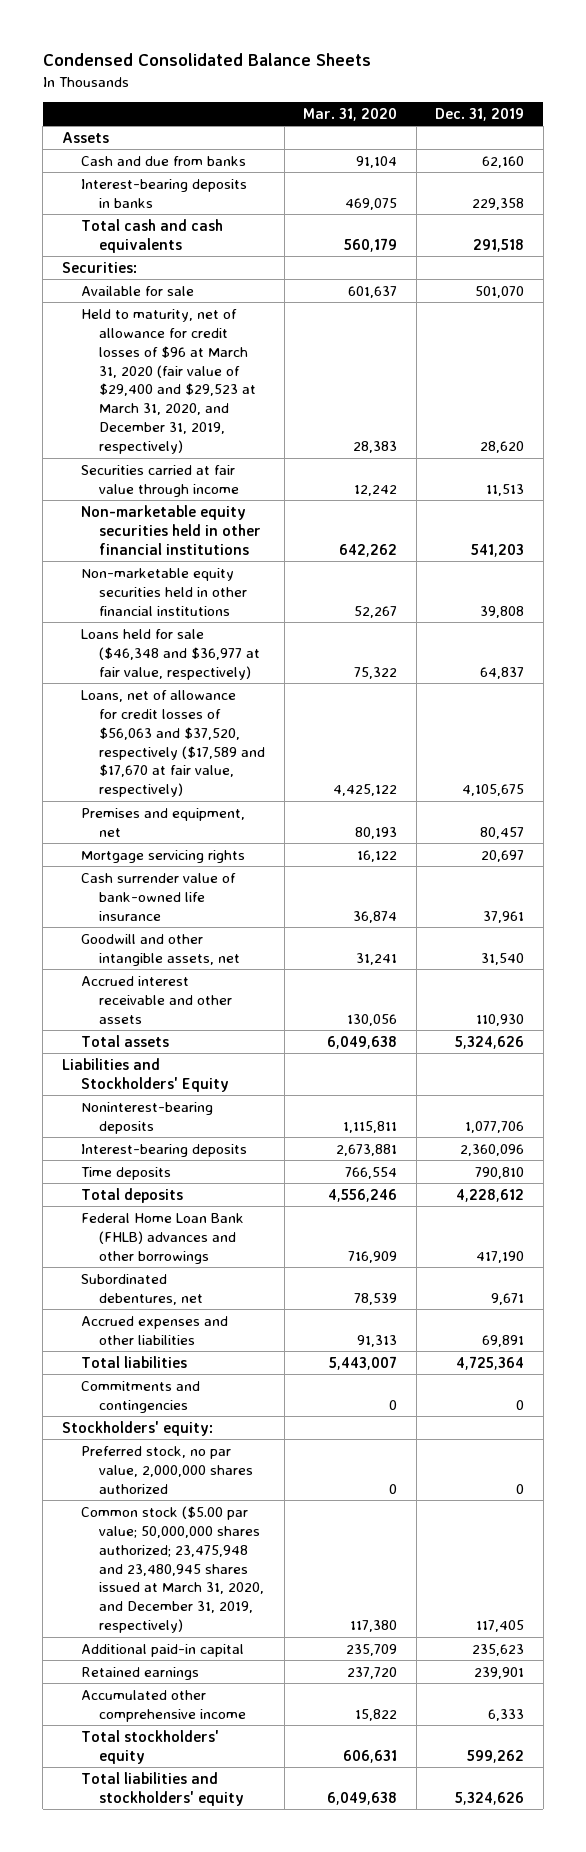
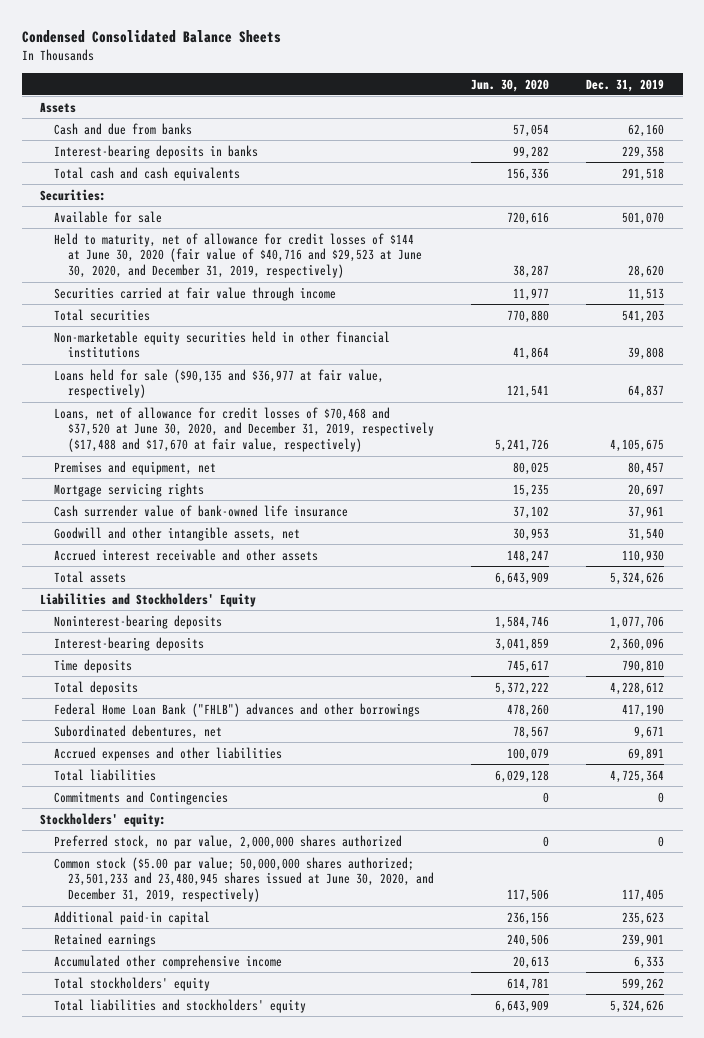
[303,107,398,121] Mar. 31, 2020 -> none
none -> [470,78,549,92] Jun. 30, 2020
[80,308,257,455] Held to maturity, net of allowance for credit losses of $96 at March 31, 2020 (fair value of $29,400 and $29,523 at March 31, 2020, and December 31, 2019, respectively) -> [54,232,422,279] Held to maturity, net of allowance for credit losses of $144 at June 30, 2020 (fair value of $40,716 and $29,523 at June 30, 2020, and December 31, 2019, respectively)
[80,504,262,555] Non-marketable equity securities held in other financial institutions -> [54,308,151,321] Total securities
[80,628,261,680] Loans held for sale ($46,348 and $36,977 at fair value, respectively) -> [54,368,385,399] Loans held for sale ($90,135 and $36,977 at fair value, respectively)
[80,689,266,798] Loans, net of allowance for credit losses of $56,063 and $37,520, respectively ($17,589 and $17,670 at fair value, respectively) -> [54,406,434,453] Loans, net of allowance for credit losses of $70,468 and $37,520 at June 30, 2020, and December 31, 2019, respectively ($17,488 and $17,670 at fair value, respectively)
[80,1212,244,1264] Federal Home Loan Bank (FHLB) advances and other borrowings -> [54,702,421,717] Federal Home Loan Bank ("FHLB") advances and other borrowings
[80,1380,200,1413] Commitments and contingencies -> [54,790,229,805] Commitments and Contingencies
[80,1505,265,1634] Common stock ($5.00 par value; 50,000,000 shares authorized; 23,475,948 and 23,480,945 shares issued at March 31, 2020, and December 31, 2019, respectively) -> [54,856,434,903] Common stock ($5.00 par value; 50,000,000 shares authorized; 23,501,233 and 23,480,945 shares issued at June 30, 2020, and December 31, 2019, respectively)

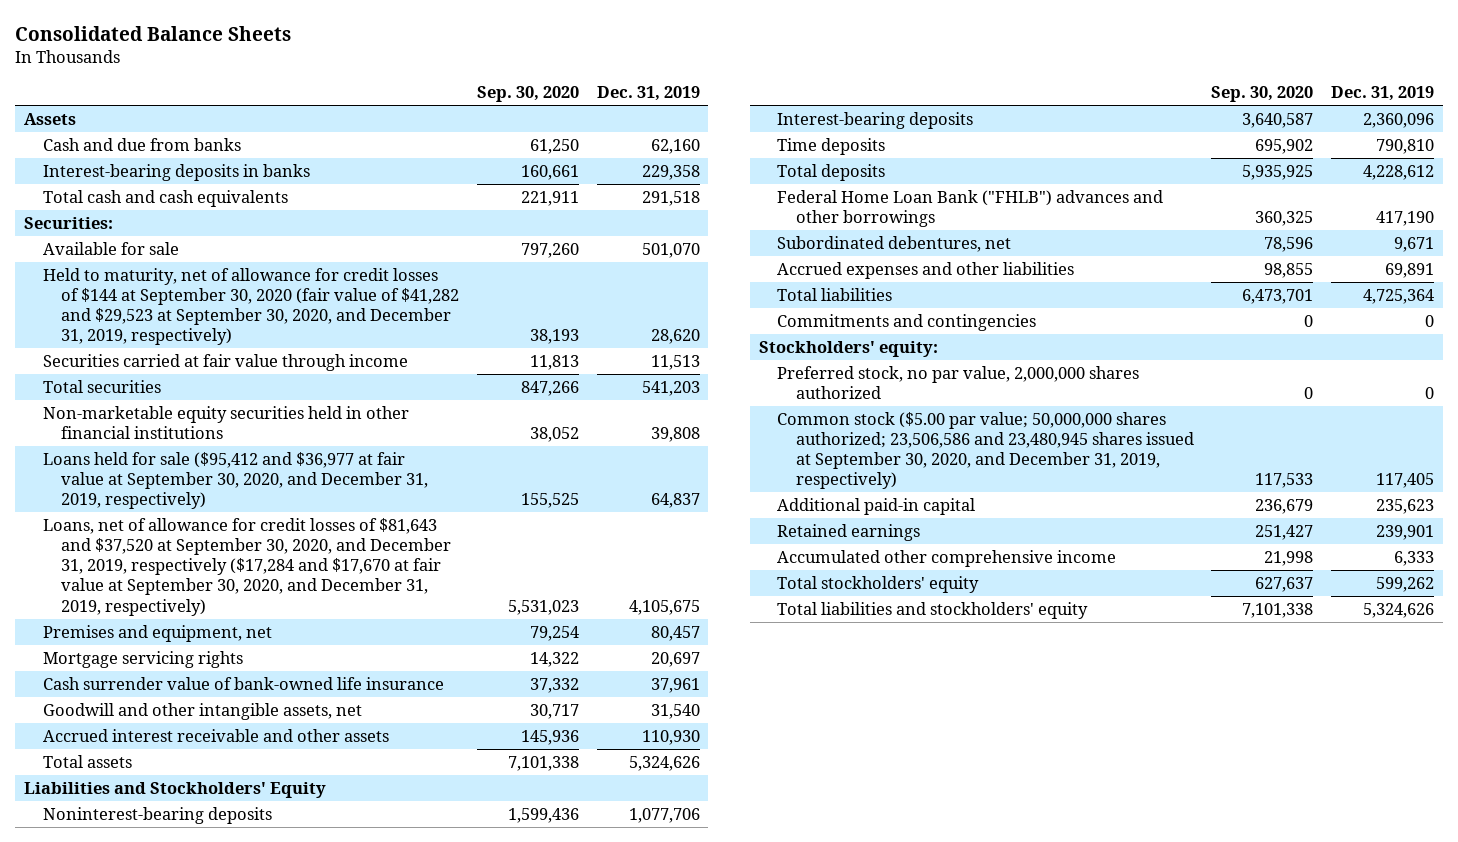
[21,30,281,44] Condensed Consolidated Balance Sheets -> [15,25,292,41] Consolidated Balance Sheets
[470,78,549,92] Jun. 30, 2020 -> none
none -> [476,86,579,103] Sep. 30, 2020
[54,232,422,279] Held to maturity, net of allowance for credit losses of $144 at June 30, 2020 (fair value of $40,716 and $29,523 at June 30, 2020, and December 31, 2019, respectively) -> [42,267,460,346] Held to maturity, net of allowance for credit losses of $144 at September 30, 2020 (fair value of $41,282 and $29,523 at September 30, 2020, and December 31, 2019, respectively)
[54,368,385,399] Loans held for sale ($90,135 and $36,977 at fair value, respectively) -> [42,451,429,510] Loans held for sale ($95,412 and $36,977 at fair value at September 30, 2020, and December 31, 2019, respectively)
[54,406,434,453] Loans, net of allowance for credit losses of $70,468 and $37,520 at June 30, 2020, and December 31, 2019, respectively ($17,488 and $17,670 at fair value, respectively) -> [42,517,452,616] Loans, net of allowance for credit losses of $81,643 and $37,520 at September 30, 2020, and December 31, 2019, respectively ($17,284 and $17,670 at fair value at September 30, 2020, and December 31, 2019, respectively)
[54,790,229,805] Commitments and Contingencies -> [777,313,1037,331] Commitments and contingencies
[54,856,434,903] Common stock ($5.00 par value; 50,000,000 shares authorized; 23,501,233 and 23,480,945 shares issued at June 30, 2020, and December 31, 2019, respectively) -> [777,411,1194,490] Common stock ($5.00 par value; 50,000,000 shares authorized; 23,506,586 and 23,480,945 shares issued at September 30, 2020, and December 31, 2019, respectively)

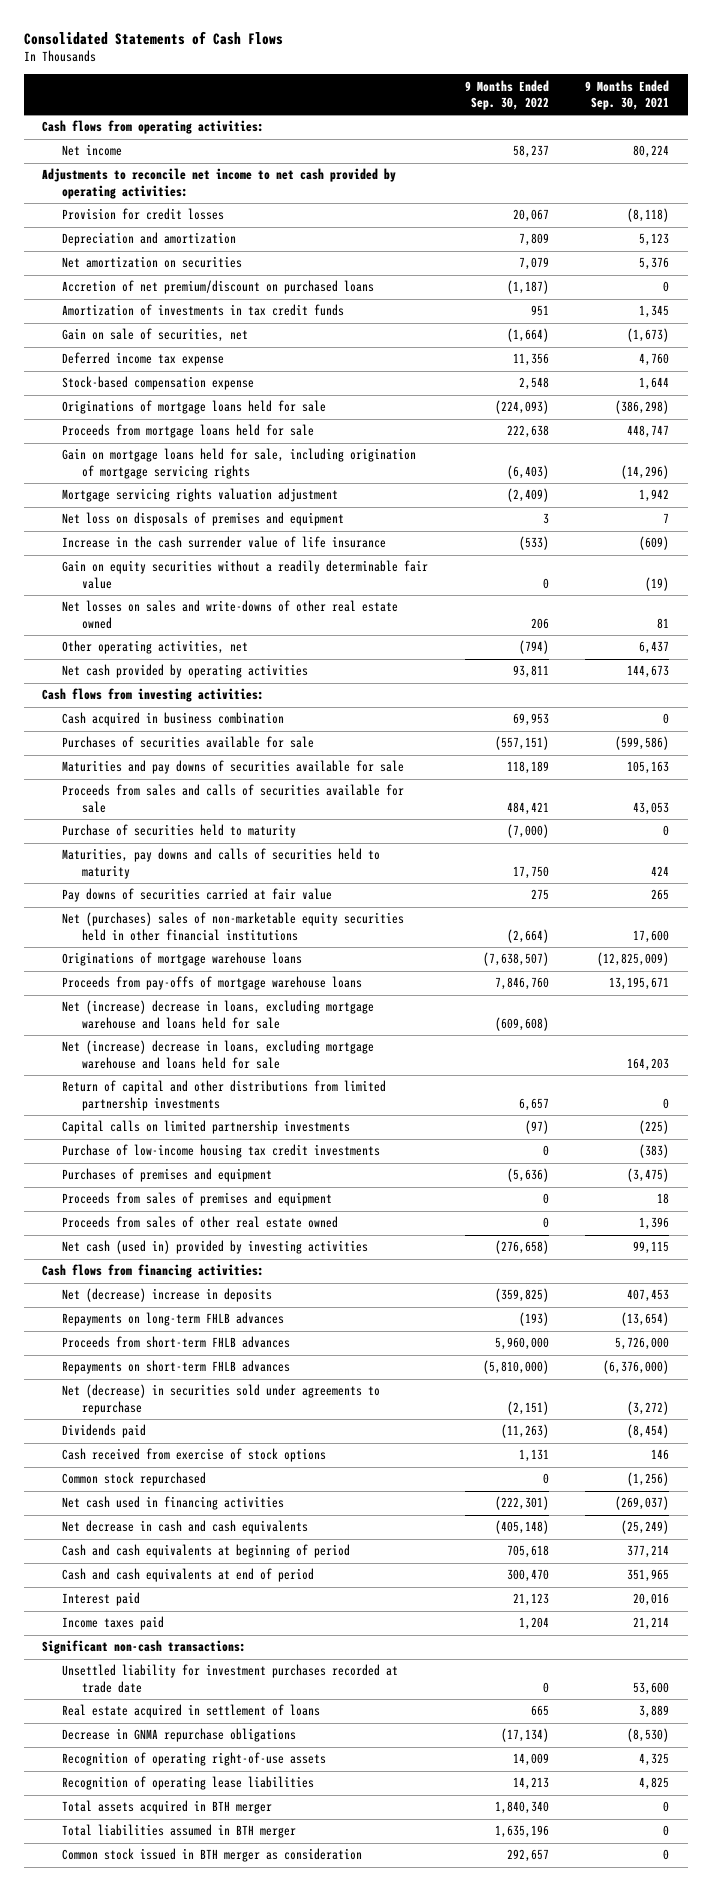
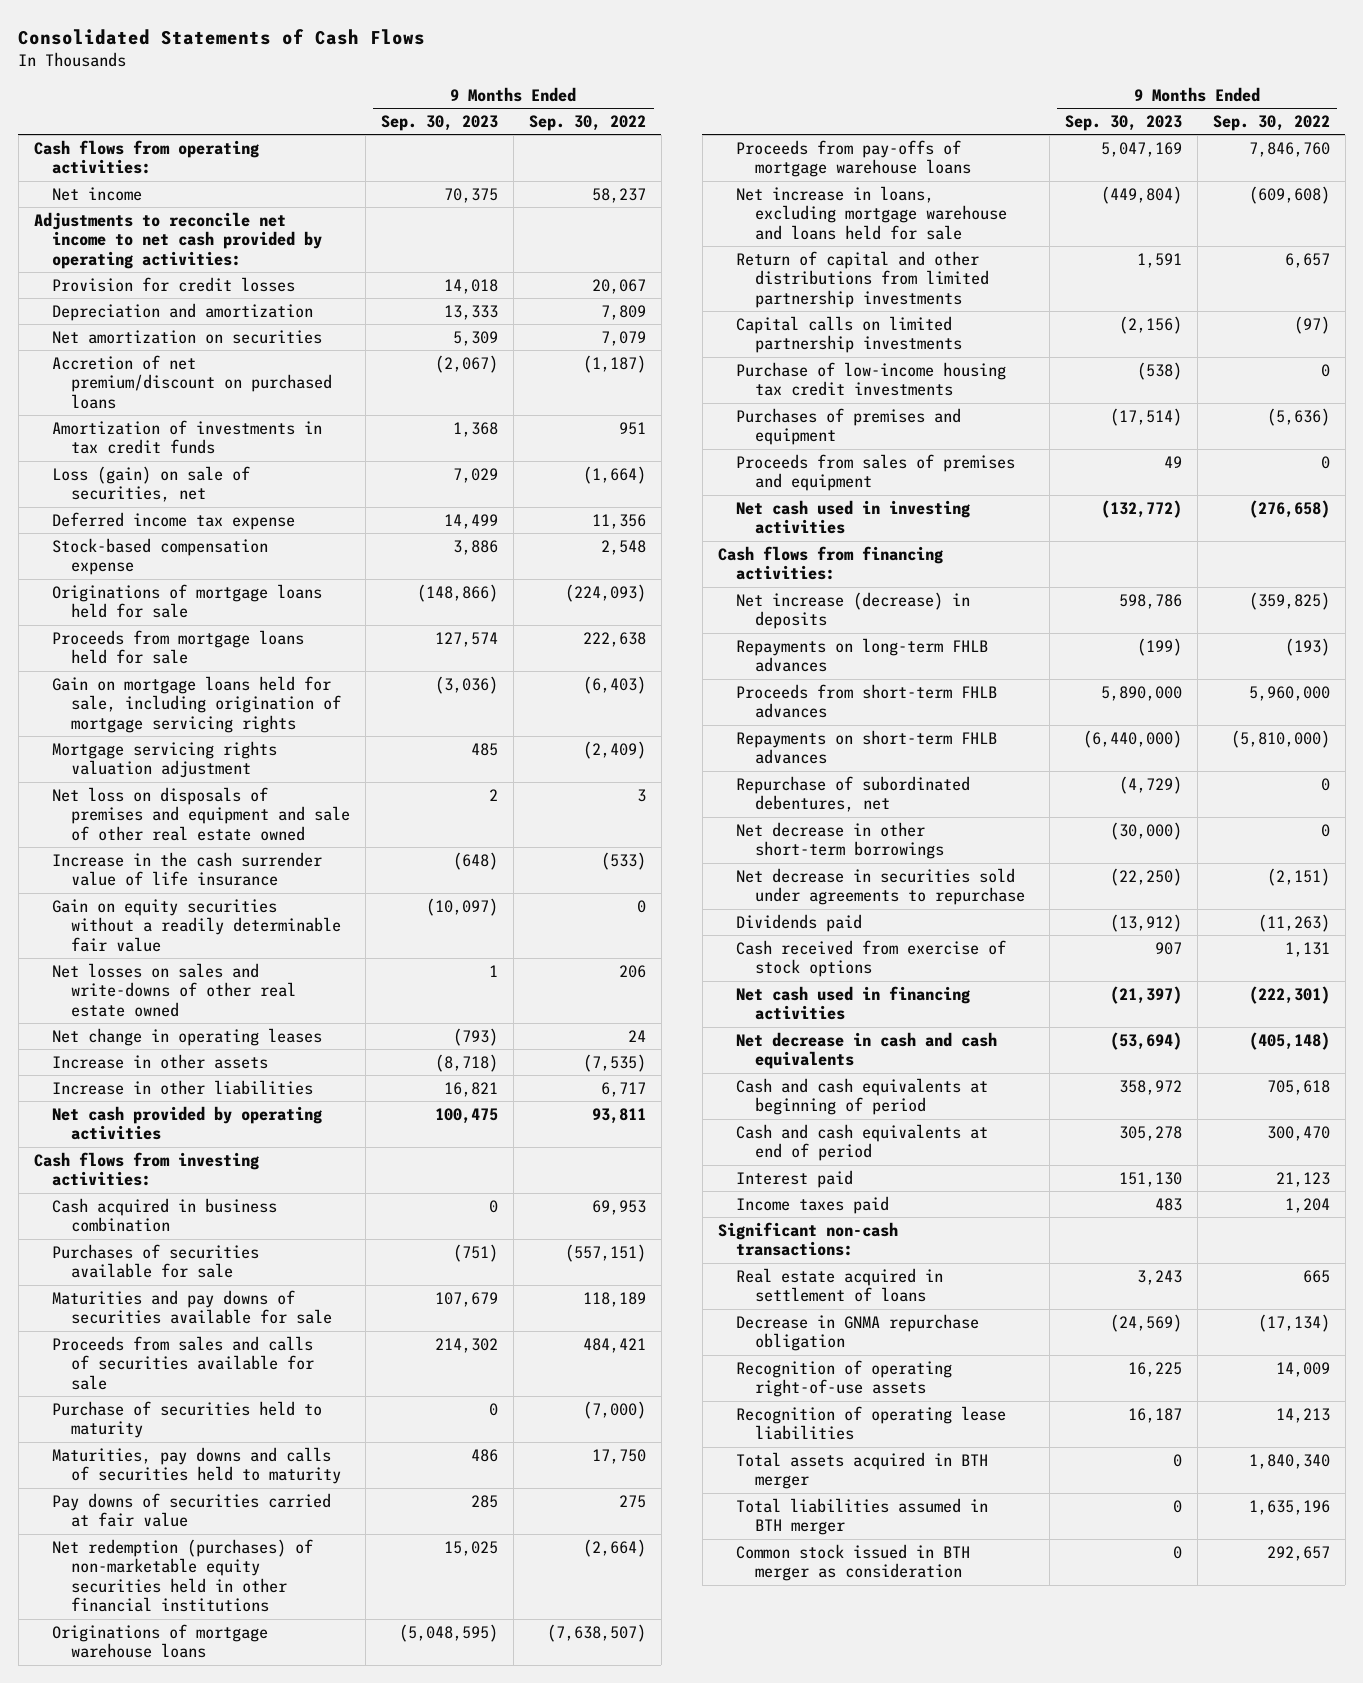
[585,79,670,111] 9 Months Ended Sep. 30, 2021 -> none
none -> [380,114,498,131] Sep. 30, 2023
[61,328,248,343] Gain on sale of securities, net -> [52,465,251,503] Loss (gain) on sale of securities, net
[61,512,344,527] Net loss on disposals of premises and equipment -> [52,786,350,841] Net loss on disposals of premises and equipment and sale of other real estate owned
[61,640,248,655] Other operating activities, net -> none
none -> [52,1027,323,1046] Net change in operating leases
none -> [52,1053,269,1069] Increase in other assets
none -> [52,1079,314,1095] Increase in other liabilities
[61,912,404,941] Net (purchases) sales of non-marketable equity securities held in other financial institutions -> [52,1538,314,1613] Net redemption (purchases) of non-marketable equity securities held in other financial institutions
[61,1040,374,1069] Net (increase) decrease in loans, excluding mortgage warehouse and loans held for sale -> none
[61,1000,374,1029] Net (increase) decrease in loans, excluding mortgage warehouse and loans held for sale -> [736,185,1007,240] Net increase in loans, excluding mortgage warehouse and loans held for sale
[61,1216,338,1229] Proceeds from sales of other real estate owned -> none
[61,1240,368,1255] Net cash (used in) provided by investing activities -> [736,499,971,535] Net cash used in investing activities
[61,1288,272,1303] Net (decrease) increase in deposits -> [736,591,971,630] Net increase (decrease) in deposits
none -> [736,775,971,813] Repurchase of subordinated debentures, net
none -> [736,821,944,860] Net decrease in other short-term borrowings
[61,1384,380,1415] Net (decrease) in securities sold under agreements to repurchase -> [736,867,1025,906] Net decrease in securities sold under agreements to repurchase
[61,1472,206,1487] Common stock repurchased -> none
[61,1664,398,1693] Unsettled liability for investment purchases recorded at trade date -> none
[61,1728,296,1743] Decrease in GNMA repurchase obligations -> [736,1313,980,1352] Decrease in GNMA repurchase obligation

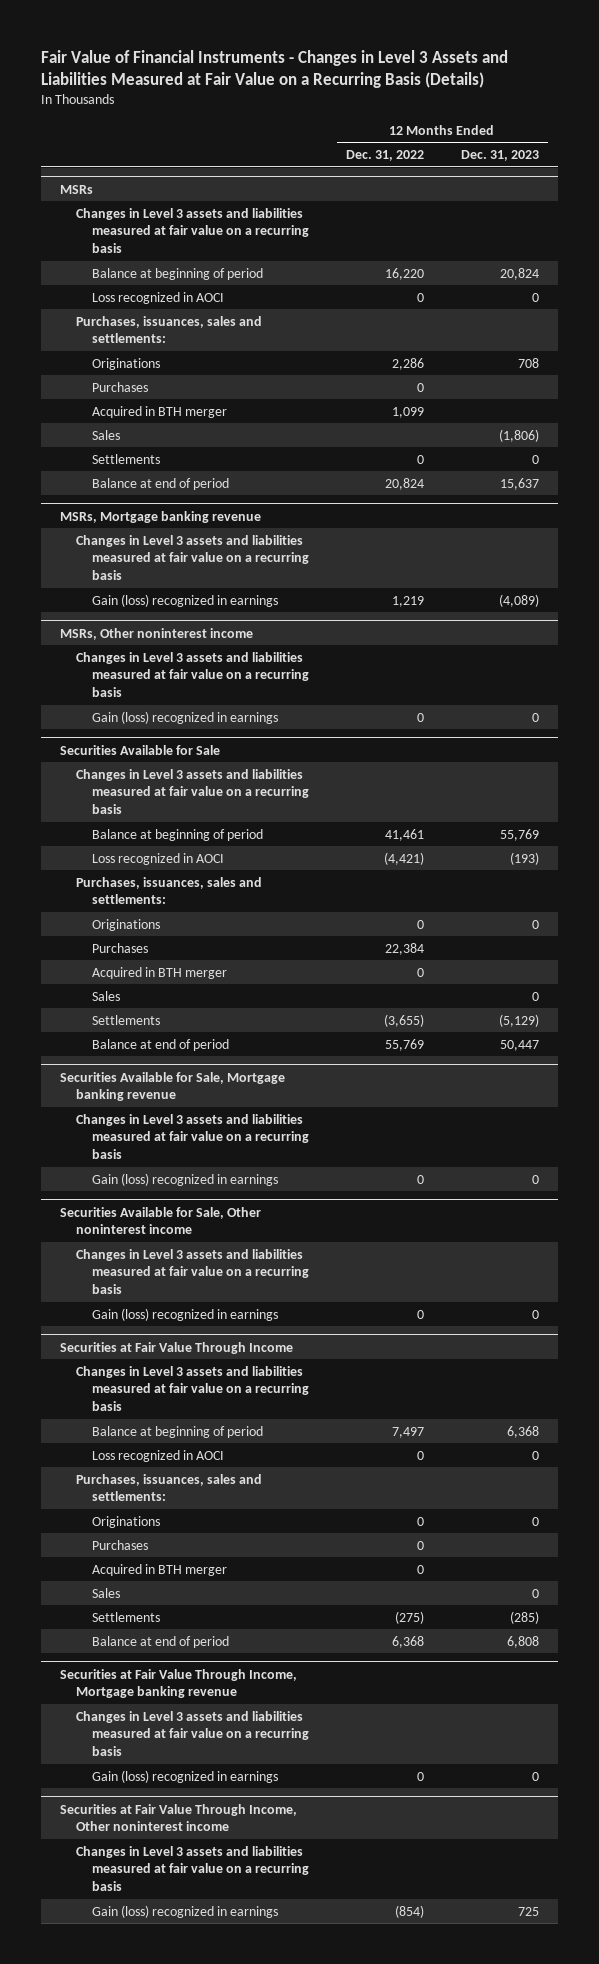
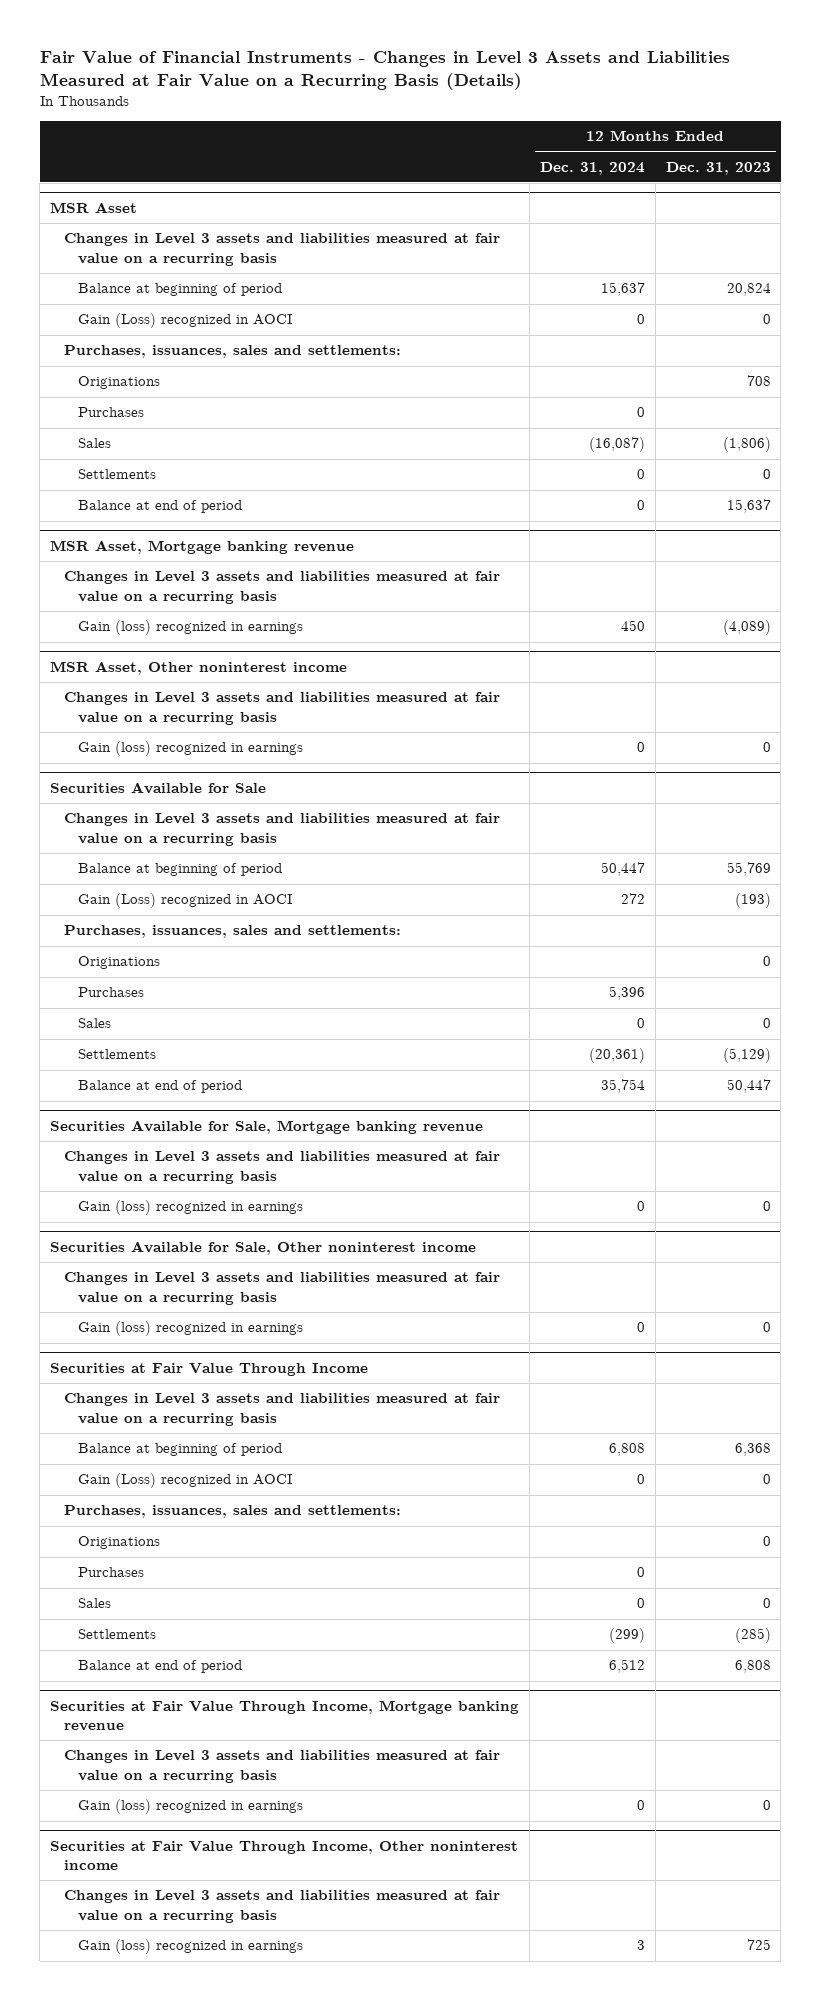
[345,150,424,162] Dec. 31, 2022 -> none
none -> [539,161,645,175] Dec. 31, 2024
[59,184,93,194] MSRs -> [49,202,137,214] MSR Asset
[91,291,224,304] Loss recognized in AOCI -> [77,313,292,329] Gain (Loss) recognized in AOCI
[91,405,227,418] Acquired in BTH merger -> none
[59,510,261,523] MSRs, Mortgage banking revenue -> [49,540,354,555] MSR Asset, Mortgage banking revenue
[59,627,253,640] MSRs, Other noninterest income -> [49,661,347,676] MSR Asset, Other noninterest income
[91,852,224,865] Loss recognized in AOCI -> [77,893,292,909] Gain (Loss) recognized in AOCI
[91,966,227,979] Acquired in BTH merger -> none
[91,1449,224,1462] Loss recognized in AOCI -> [77,1473,292,1489] Gain (Loss) recognized in AOCI
[91,1563,227,1576] Acquired in BTH merger -> none

